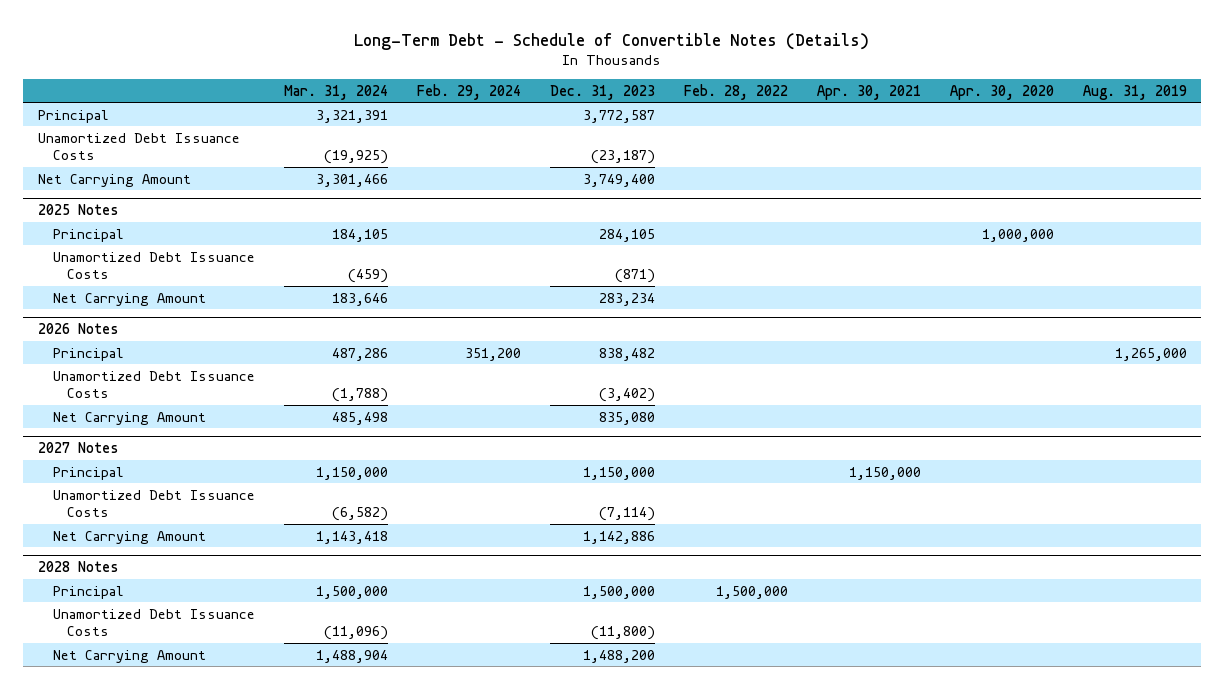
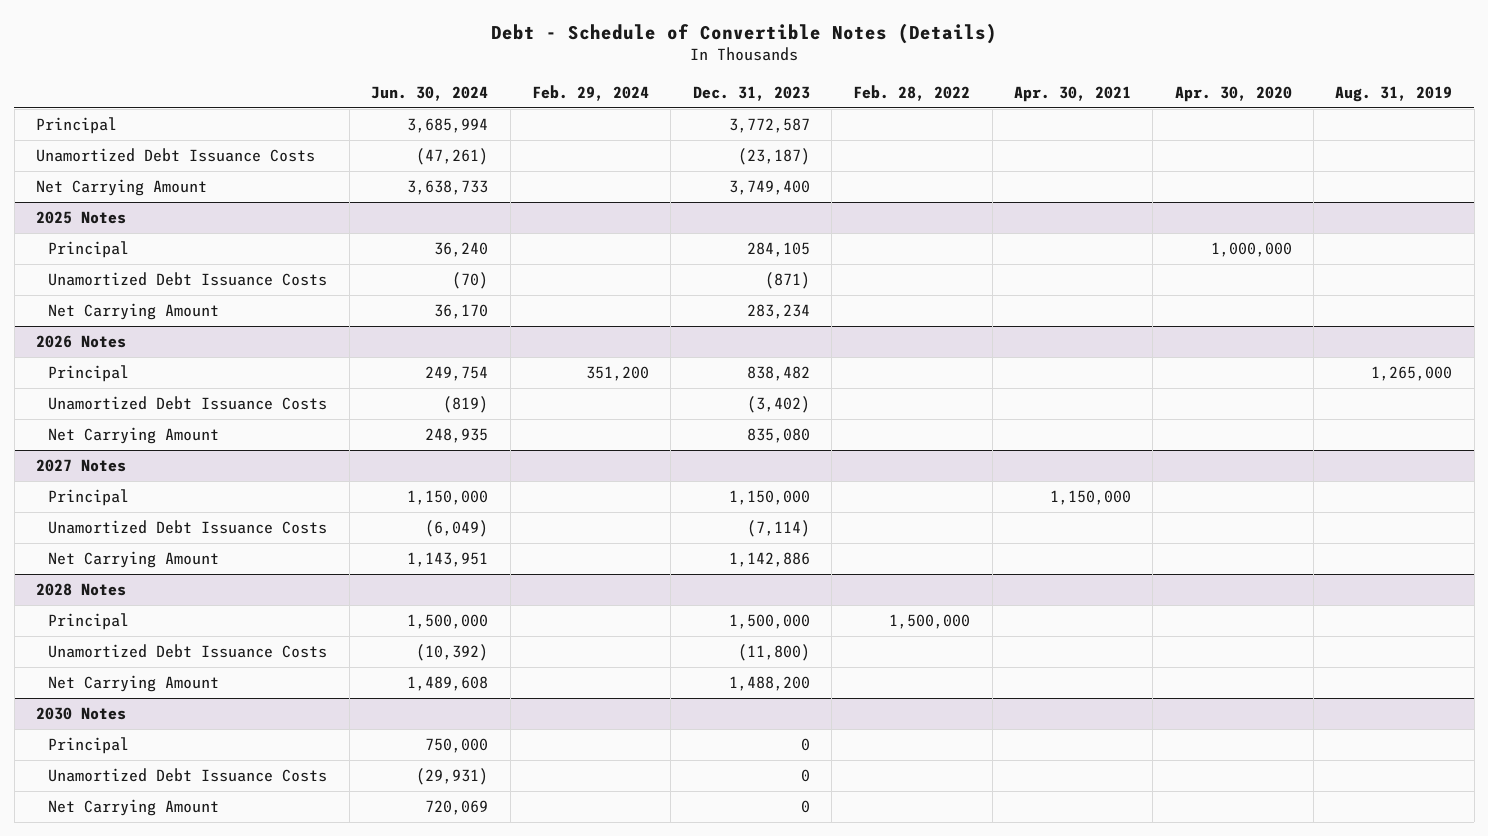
[354,32,870,50] Long-Term Debt - Schedule of Convertible Notes (Details) -> [491,22,998,44] Debt - Schedule of Convertible Notes (Details)
[283,84,388,100] Mar. 31, 2024 -> none
none -> [371,85,489,101] Jun. 30, 2024
none -> [35,707,126,721] 2030 Notes
none -> [48,737,130,755] Principal
none -> [48,768,328,783] Unamortized Debt Issuance Costs
none -> [48,799,220,817] Net Carrying Amount

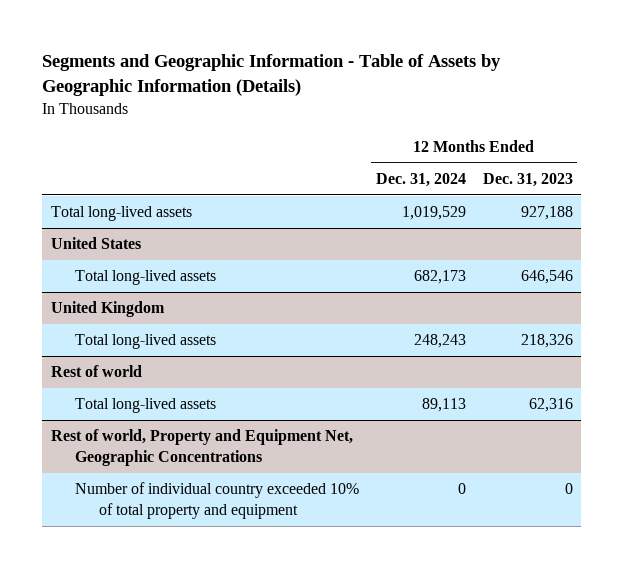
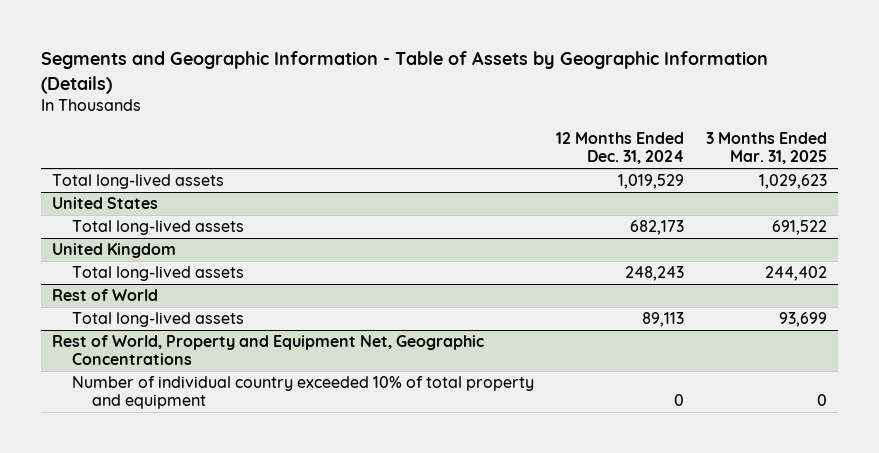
[482,172,573,187] Dec. 31, 2023 -> none
none -> [706,132,828,165] 3 Months Ended Mar. 31, 2025
[50,365,142,378] Rest of world -> [51,289,158,302] Rest of World
[50,429,353,467] Rest of world, Property and Equipment Net, Geographic Concentrations -> [51,335,484,366] Rest of World, Property and Equipment Net, Geographic Concentrations

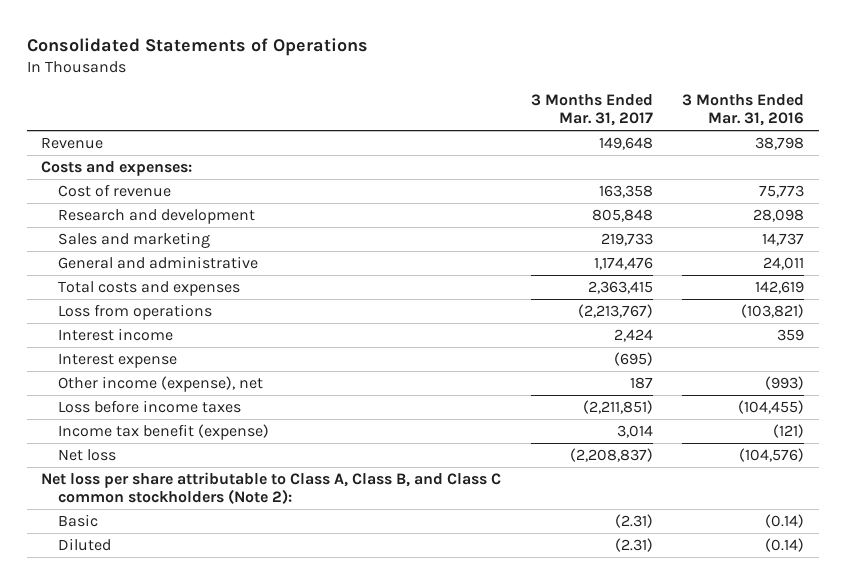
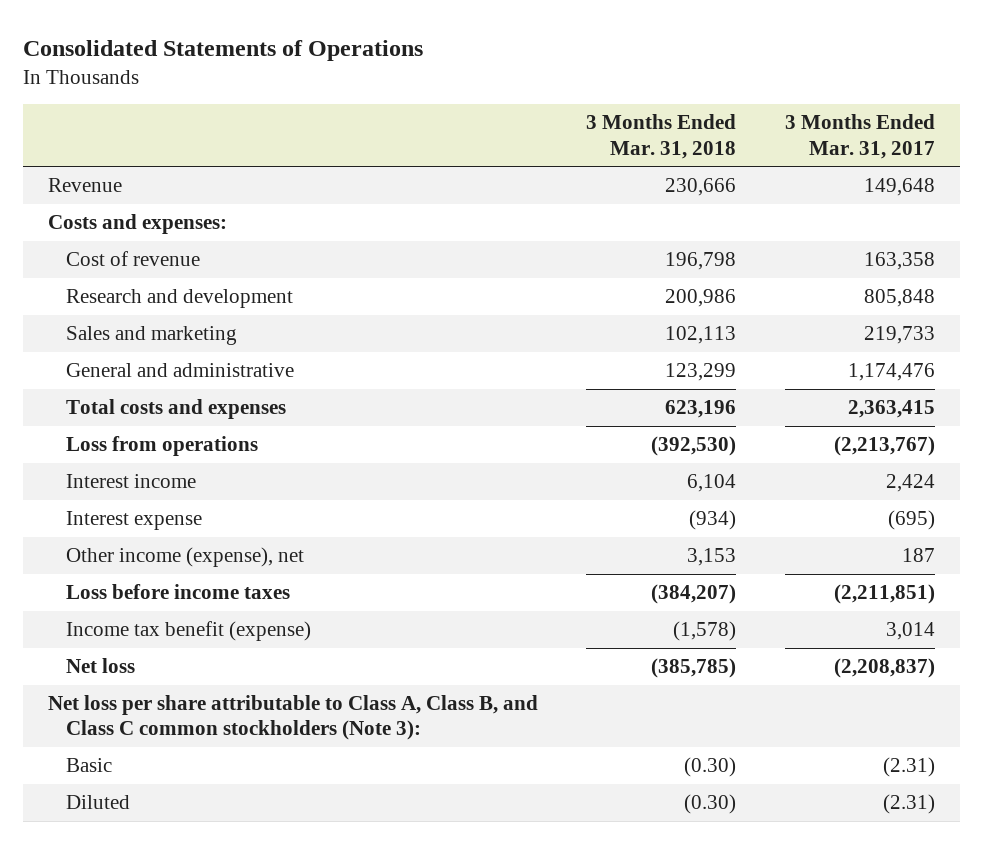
[682,94,805,127] 3 Months Ended Mar. 31, 2016 -> none
none -> [586,114,737,159] 3 Months Ended Mar. 31, 2018
[41,471,502,505] Net loss per share attributable to Class A, Class B, and Class C common stockholders (Note 2): -> [47,695,538,741] Net loss per share attributable to Class A, Class B, and Class C common stockholders (Note 3):

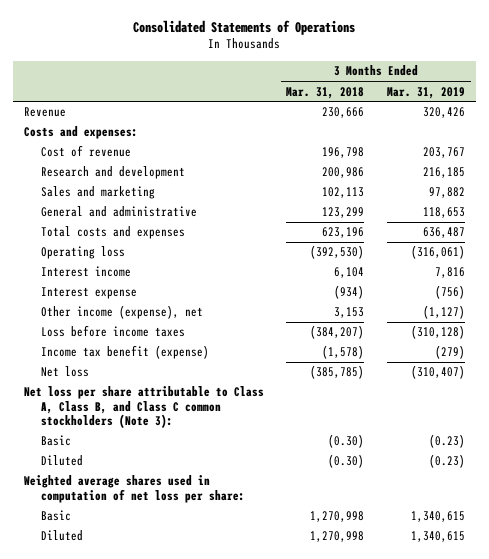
[785,114,936,159] 3 Months Ended Mar. 31, 2017 -> none
none -> [386,86,465,99] Mar. 31, 2019
[66,436,259,457] Loss from operations -> [40,246,125,260] Operating loss
none -> [23,475,245,503] Weighted average shares used in computation of net loss per share:
none -> [40,510,71,522] Basic
none -> [40,530,83,542] Diluted

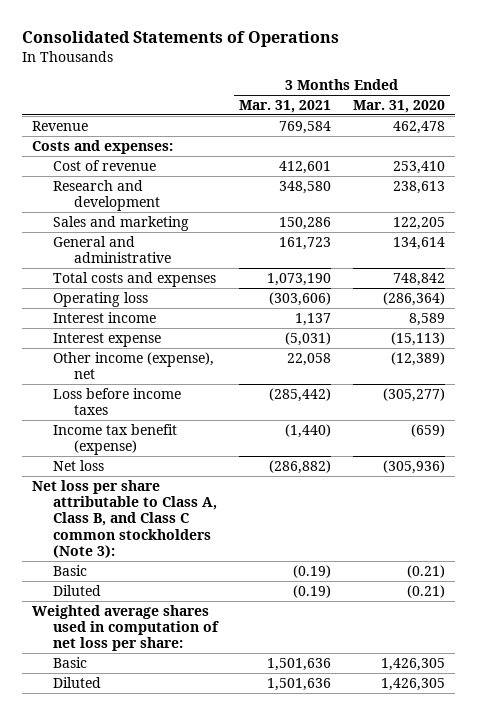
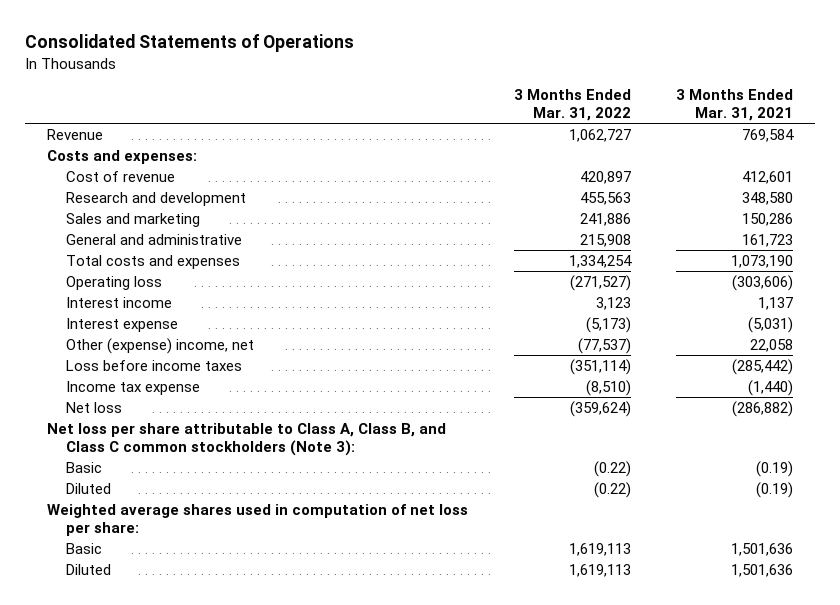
[352,100,445,114] Mar. 31, 2020 -> none
none -> [513,89,631,121] 3 Months Ended Mar. 31, 2022
[53,351,215,380] Other income (expense), net -> [66,338,255,355] Other (expense) income, net
[53,423,178,456] Income tax benefit (expense) -> [66,381,201,396] Income tax expense

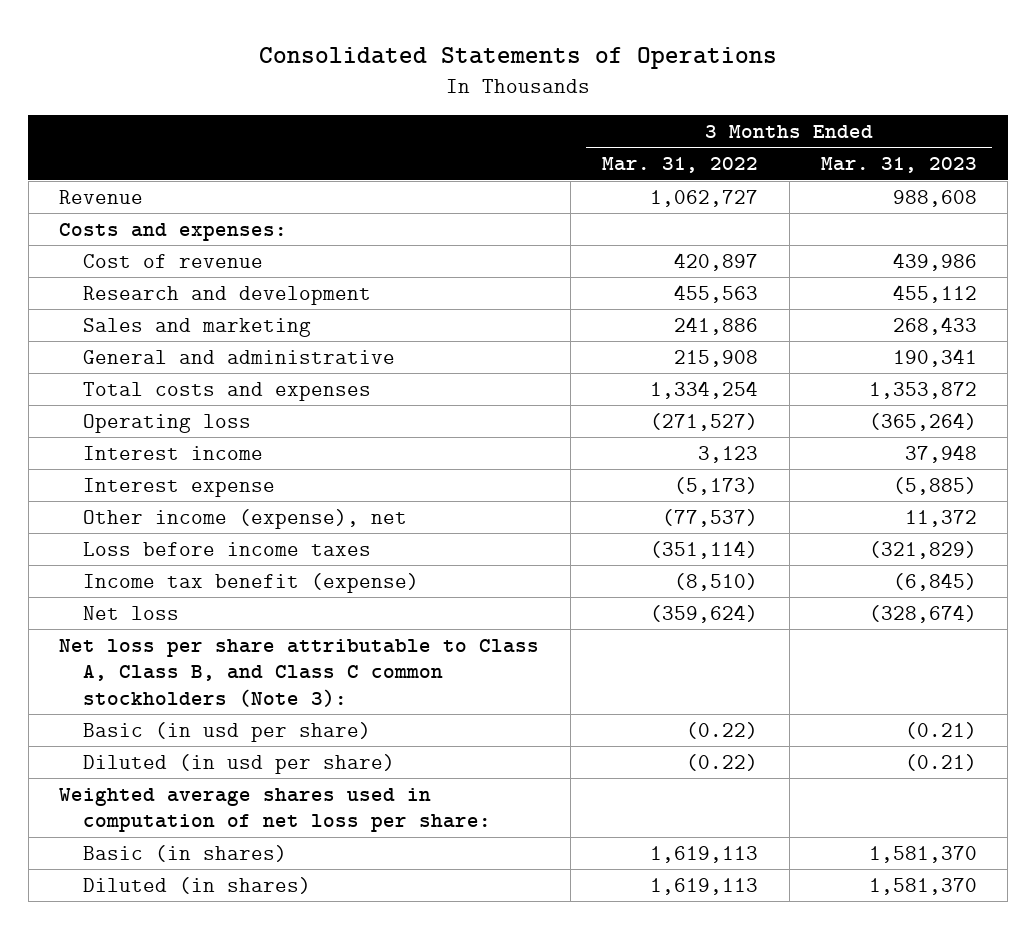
[675,89,793,121] 3 Months Ended Mar. 31, 2021 -> none
none -> [820,157,977,174] Mar. 31, 2023
[66,338,255,355] Other (expense) income, net -> [83,508,408,529] Other income (expense), net
[66,381,201,396] Income tax expense -> [83,572,420,593] Income tax benefit (expense)
[66,462,103,474] Basic -> [83,721,372,742] Basic (in usd per share)
[66,483,112,495] Diluted -> [83,753,396,774] Diluted (in usd per share)
[66,543,103,555] Basic -> [83,844,288,862] Basic (in shares)
[66,564,112,576] Diluted -> [83,876,312,894] Diluted (in shares)

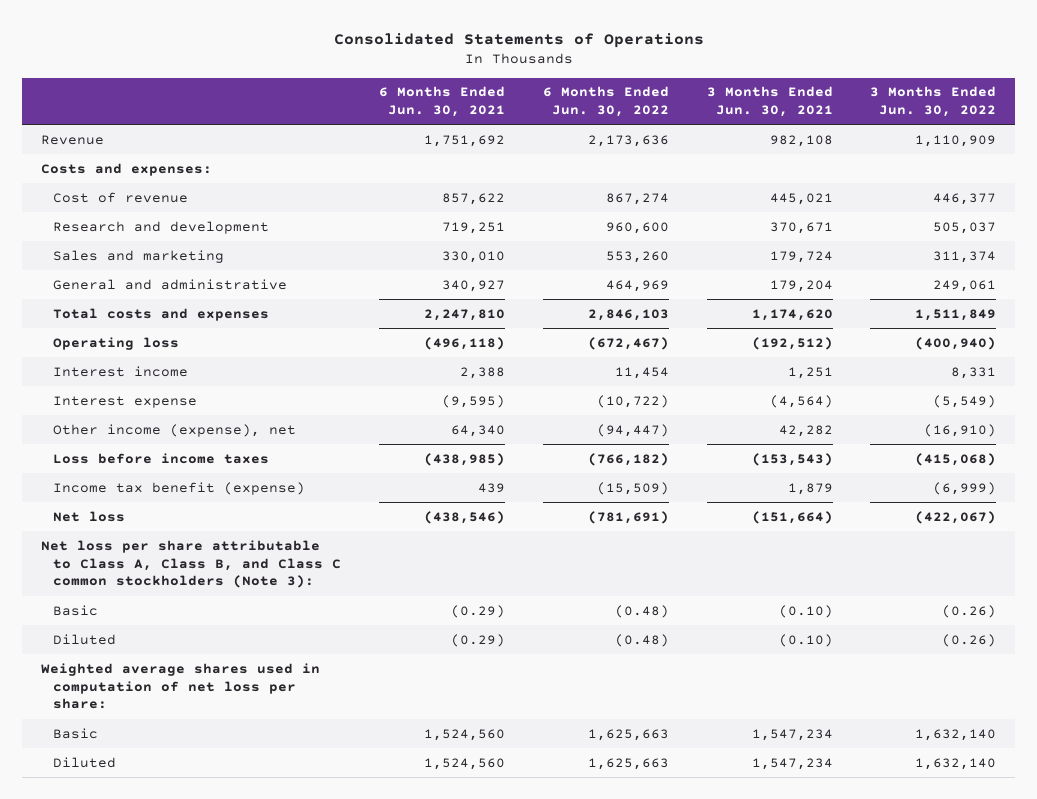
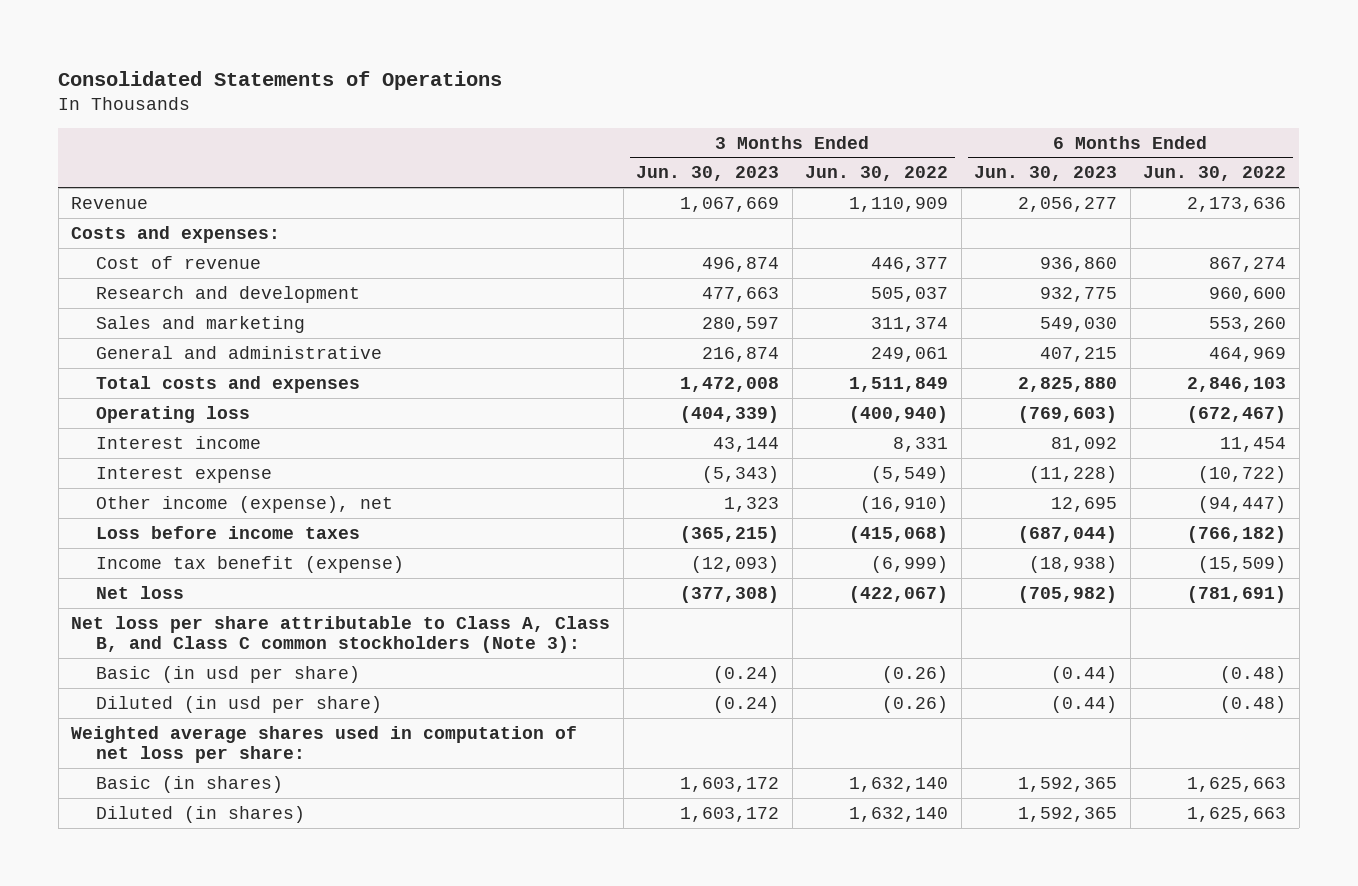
[378,86,505,118] 6 Months Ended Jun. 30, 2021 -> none
[706,86,833,118] 3 Months Ended Jun. 30, 2021 -> none
none -> [636,166,780,182] Jun. 30, 2023
none -> [974,166,1118,182] Jun. 30, 2023
[52,604,98,616] Basic -> [96,665,361,683] Basic (in usd per share)
[52,633,116,645] Diluted -> [96,695,383,713] Diluted (in usd per share)
[52,727,98,739] Basic -> [96,775,284,793] Basic (in shares)
[52,756,116,768] Diluted -> [96,805,306,823] Diluted (in shares)

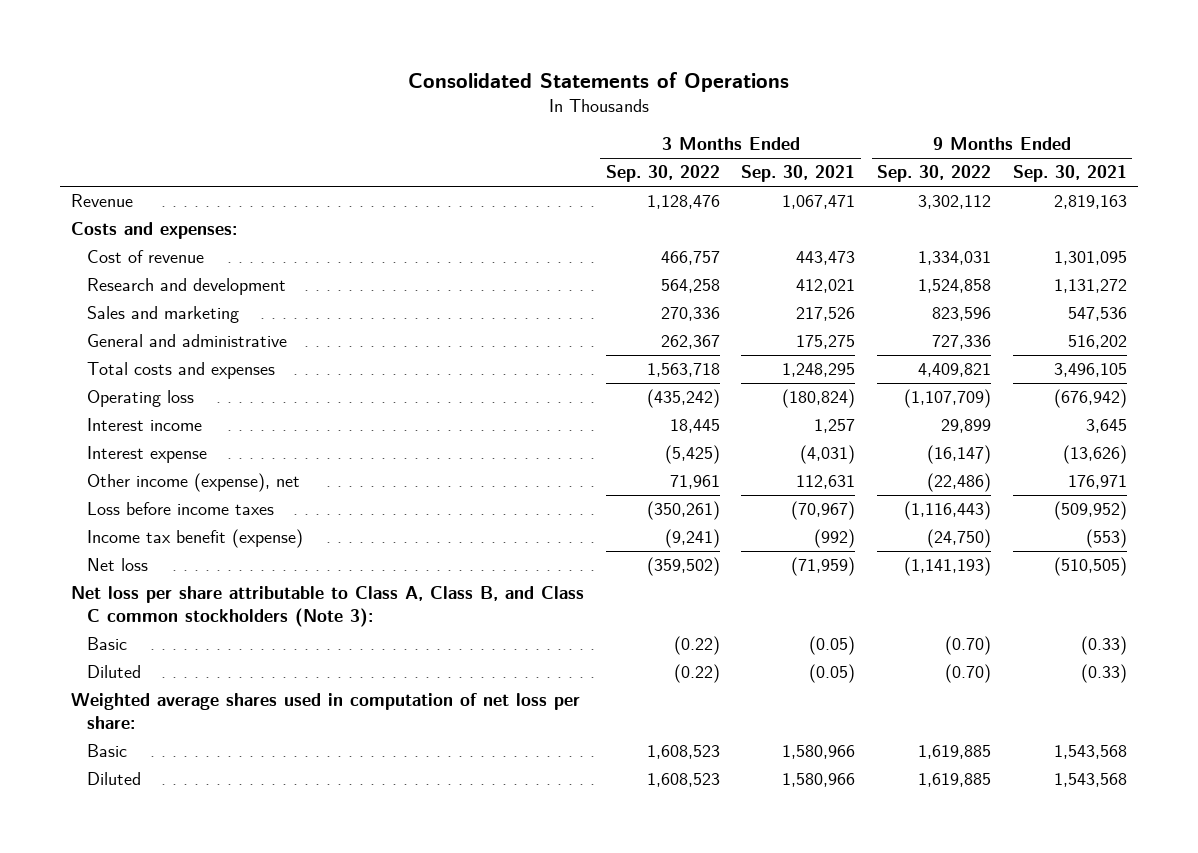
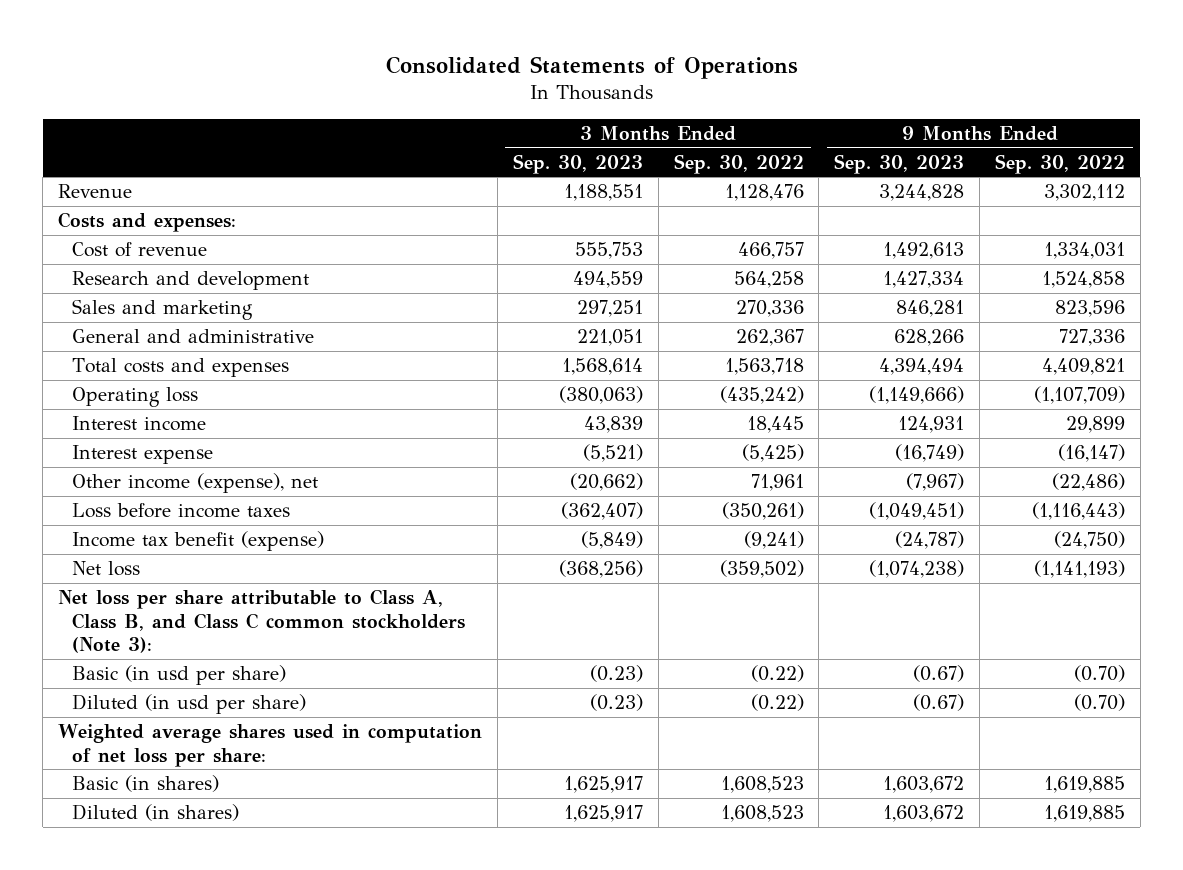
[741,165,856,183] Sep. 30, 2021 -> none
[1012,165,1127,183] Sep. 30, 2021 -> none
none -> [512,153,643,174] Sep. 30, 2023
none -> [834,153,965,174] Sep. 30, 2023
[86,637,127,651] Basic -> [72,665,287,686] Basic (in usd per share)
[86,665,141,679] Diluted -> [72,694,307,715] Diluted (in usd per share)
[86,744,127,758] Basic -> [72,775,220,793] Basic (in shares)
[86,772,141,786] Diluted -> [72,804,240,822] Diluted (in shares)

